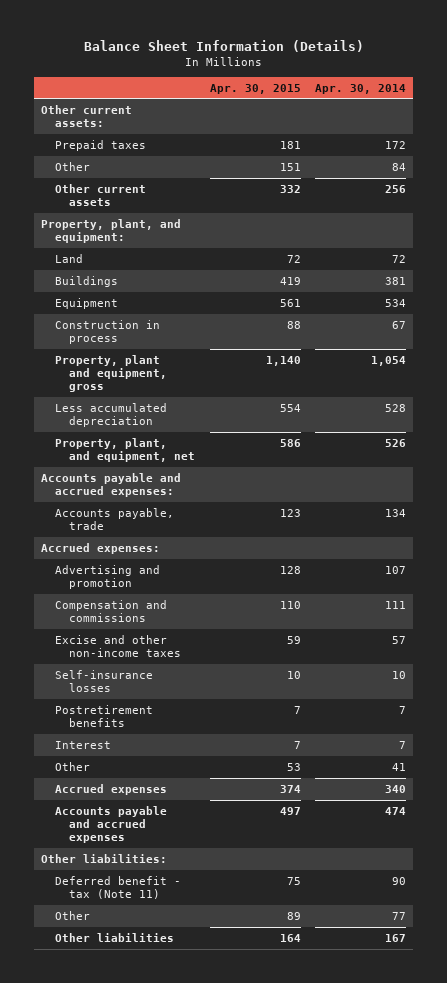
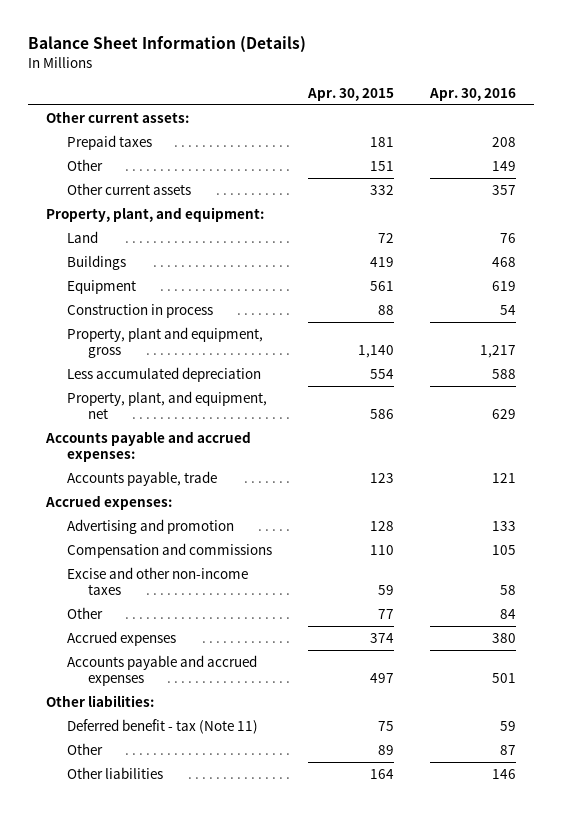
[315,83,407,94] Apr. 30, 2014 -> none
none -> [428,87,516,101] Apr. 30, 2016
[55,669,154,692] Self-insurance losses -> none
[55,704,154,727] Postretirement benefits -> none
[55,740,112,749] Interest -> none
[286,762,301,771] 53 -> [378,608,395,619] 77

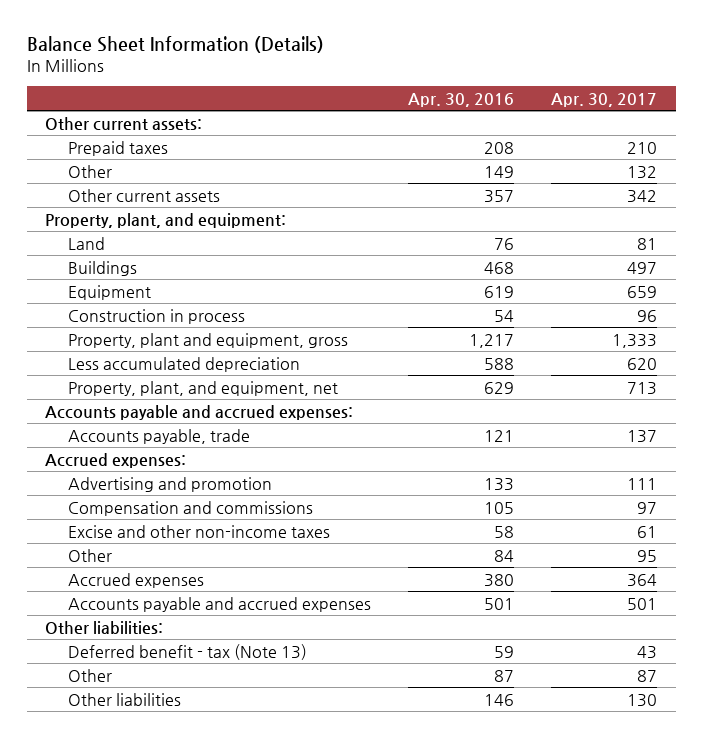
[307,87,395,101] Apr. 30, 2015 -> none
none -> [551,92,658,107] Apr. 30, 2017
[67,718,259,734] Deferred benefit - tax (Note 11) -> [68,643,308,660] Deferred benefit - tax (Note 13)

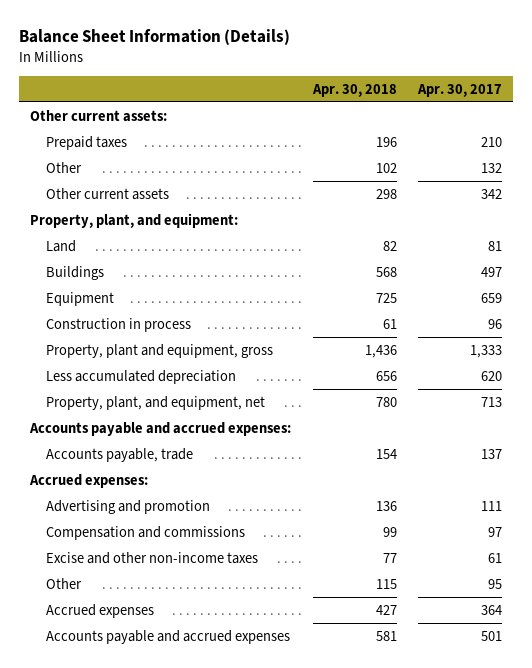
[408,92,515,107] Apr. 30, 2016 -> none
none -> [311,83,397,97] Apr. 30, 2018
[44,620,163,634] Other liabilities: -> none
[68,643,308,660] Deferred benefit - tax (Note 13) -> none
[68,668,113,682] Other -> none
[68,692,182,706] Other liabilities -> none

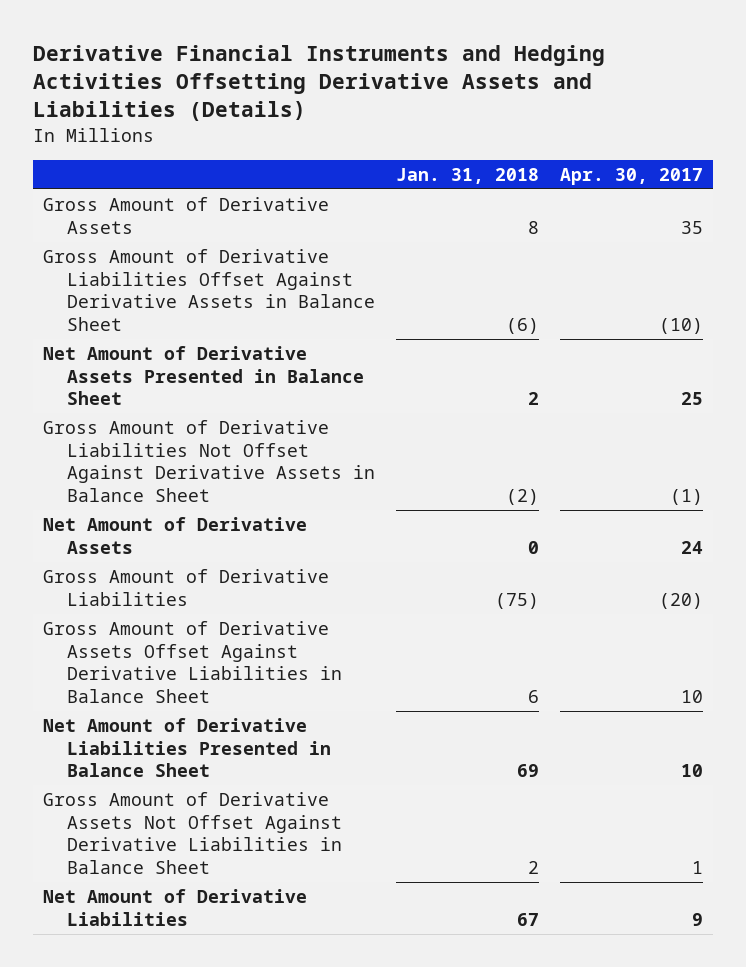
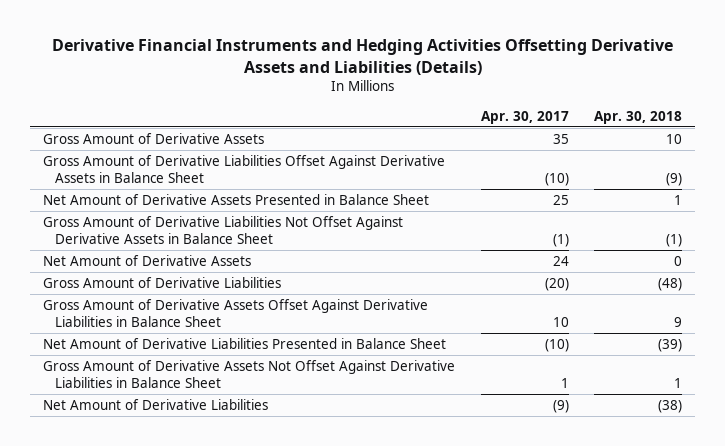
[395,167,539,184] Jan. 31, 2018 -> none
none -> [594,110,683,124] Apr. 30, 2018
[680,764,703,778] 10 -> [544,338,569,352] (10)
[691,912,703,926] 9 -> [552,399,569,413] (9)

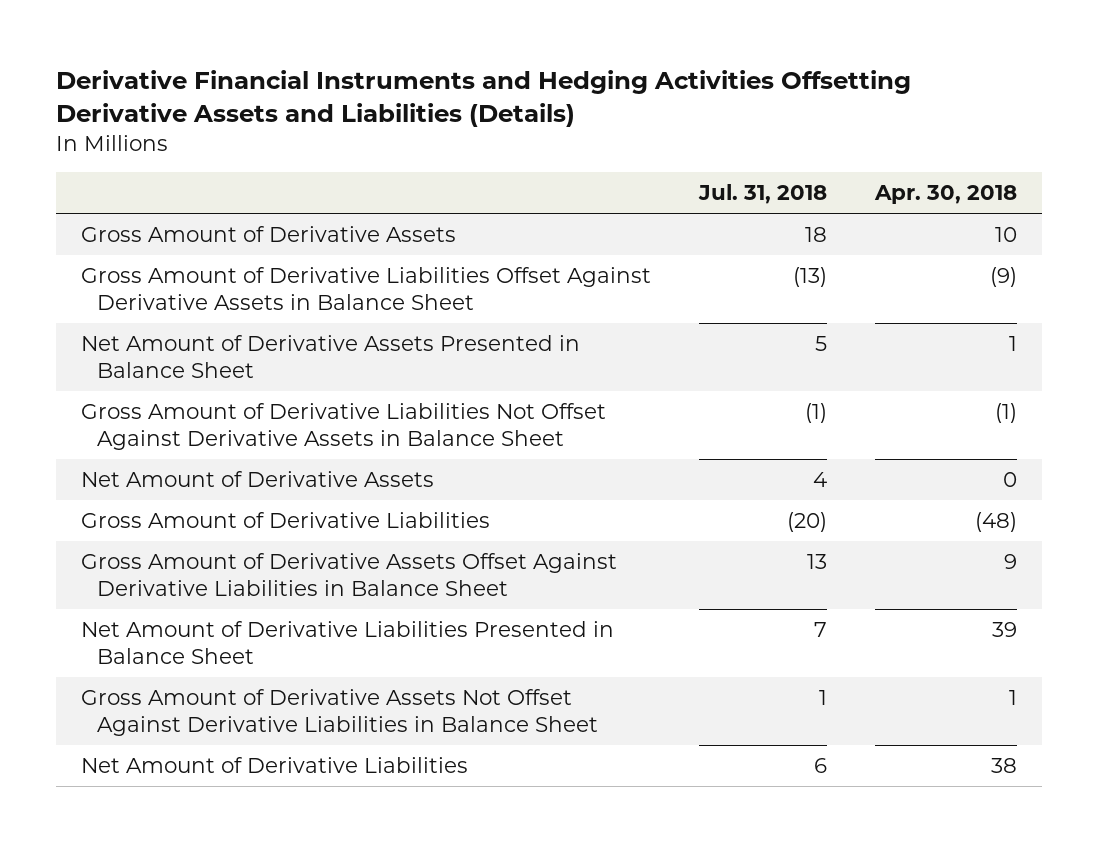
[480,110,569,124] Apr. 30, 2017 -> none
none -> [698,184,828,205] Jul. 31, 2018
[658,338,683,352] (39) -> [992,621,1018,637] 39
[658,399,683,413] (38) -> [991,757,1018,773] 38

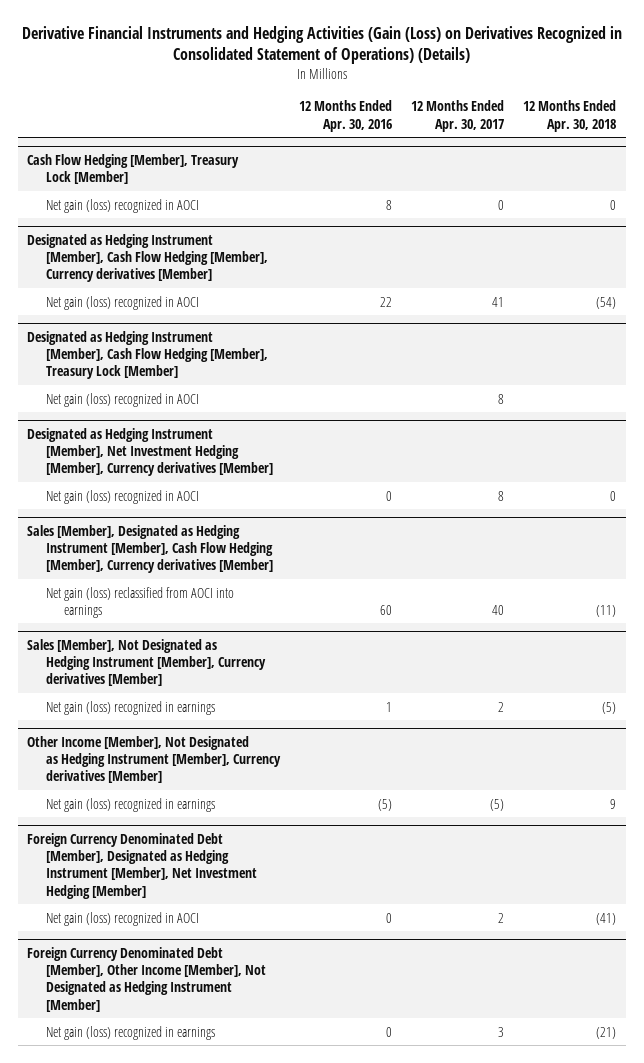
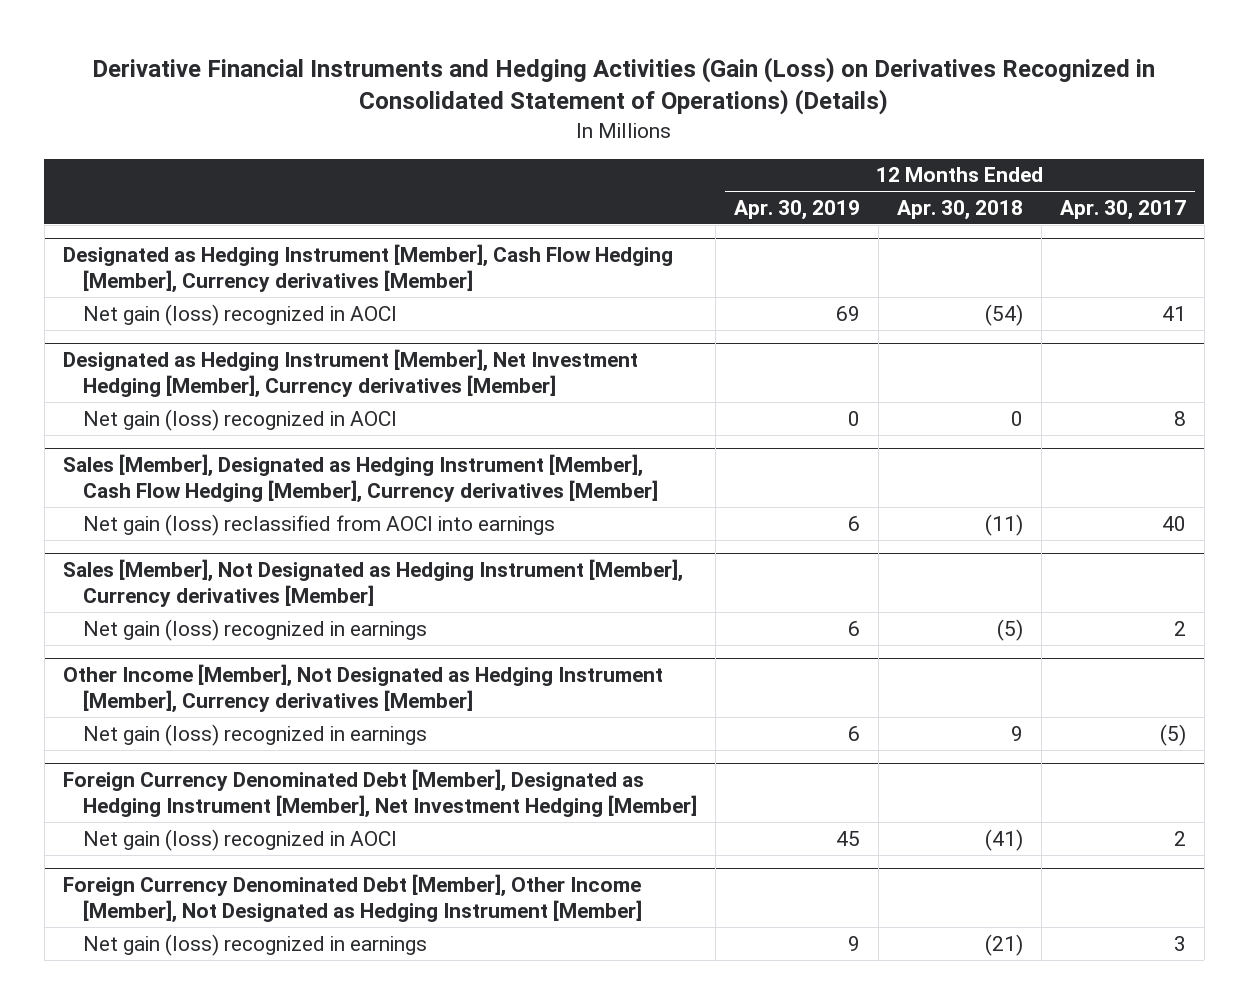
[298,100,392,132] 12 Months Ended Apr. 30, 2016 -> none
none -> [733,200,860,221] Apr. 30, 2019
[27,154,240,185] Cash Flow Hedging [Member], Treasury Lock [Member] -> none
[45,198,199,213] Net gain (loss) recognized in AOCI -> none
[27,331,268,380] Designated as Hedging Instrument [Member], Cash Flow Hedging [Member], Treasury Lock [Member] -> none
[45,392,199,407] Net gain (loss) recognized in AOCI -> none

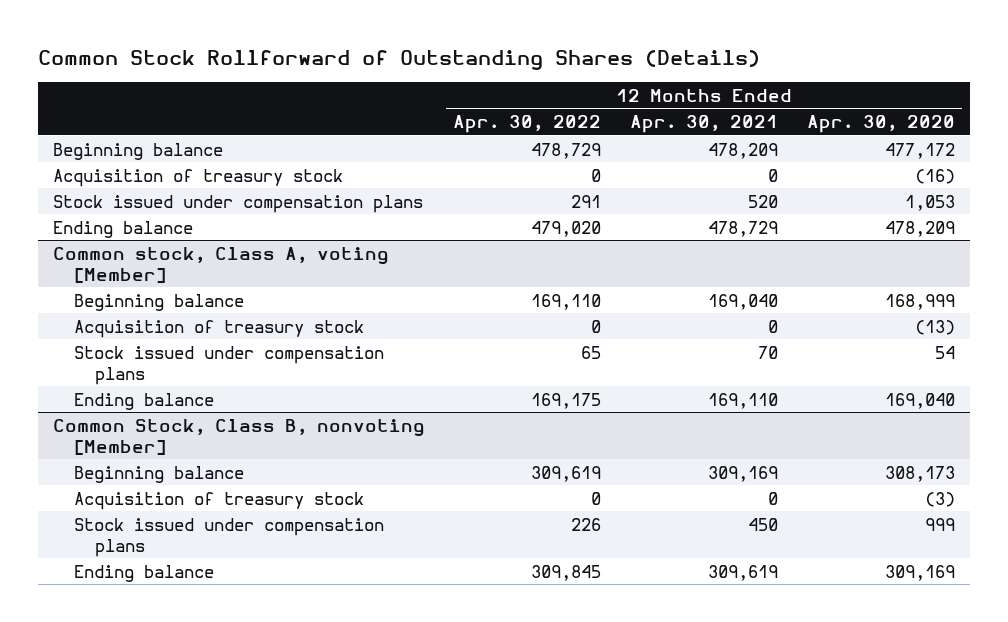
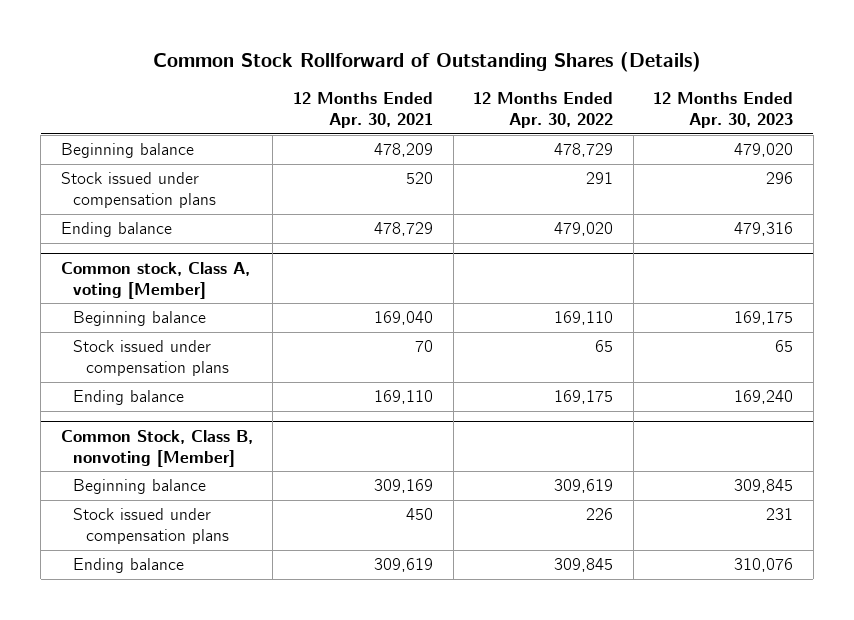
[807,114,956,133] Apr. 30, 2020 -> none
none -> [653,92,794,129] 12 Months Ended Apr. 30, 2023
[52,168,343,187] Acquisition of treasury stock -> none
[73,319,364,338] Acquisition of treasury stock -> none
[73,491,364,510] Acquisition of treasury stock -> none

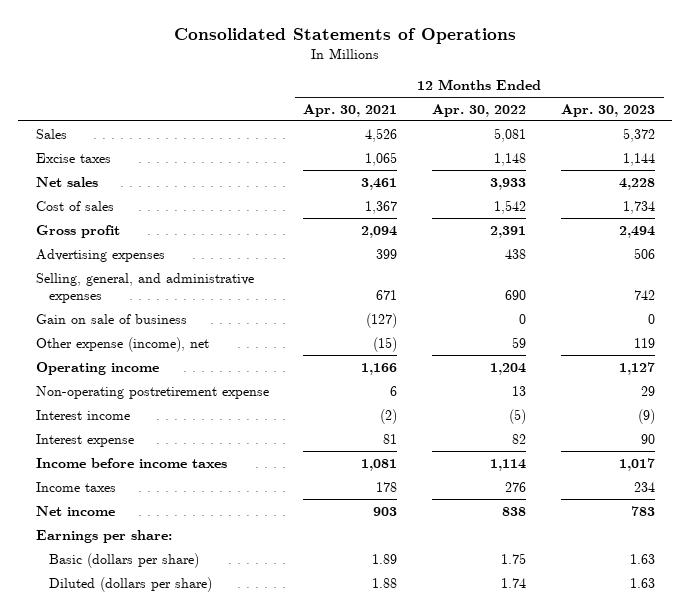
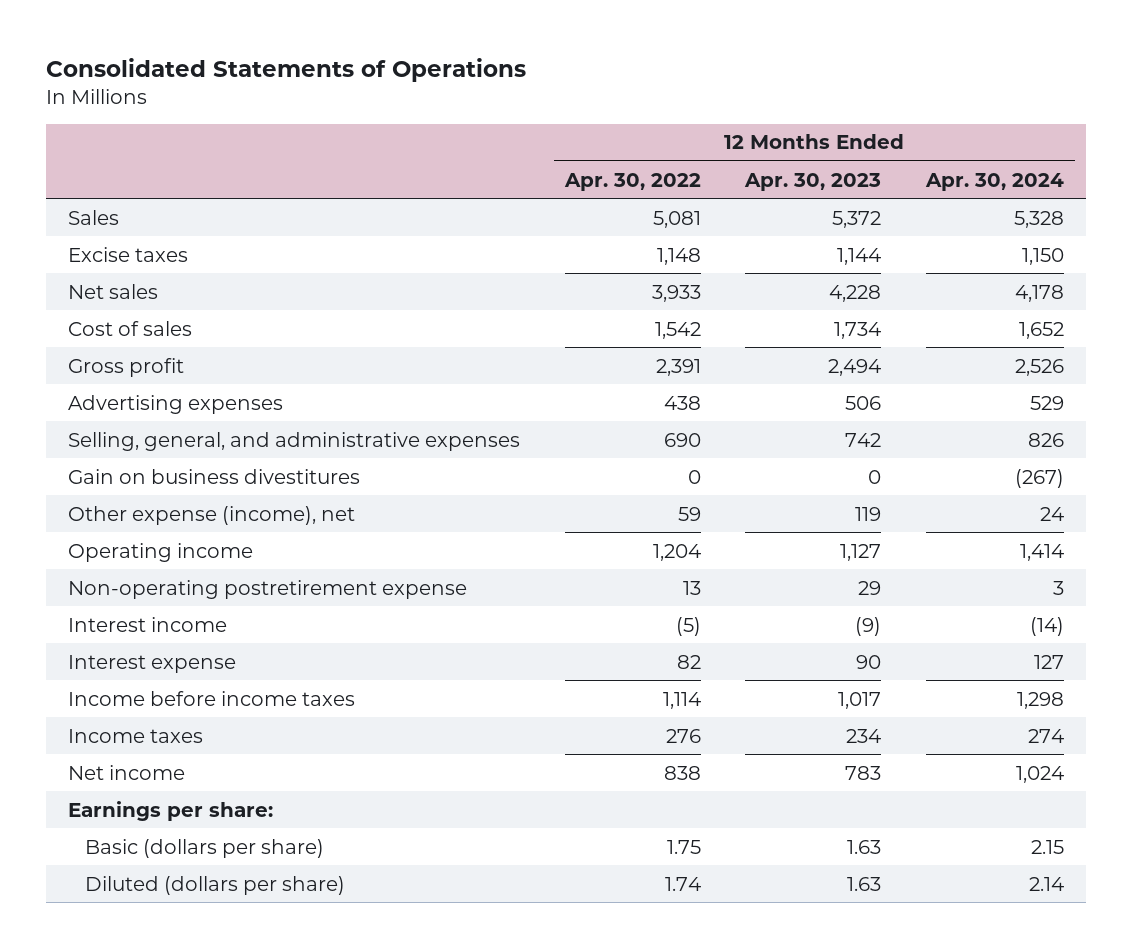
[303,103,398,117] Apr. 30, 2021 -> none
none -> [925,172,1065,191] Apr. 30, 2024
[35,313,187,324] Gain on sale of business -> [68,468,361,484] Gain on business divestitures

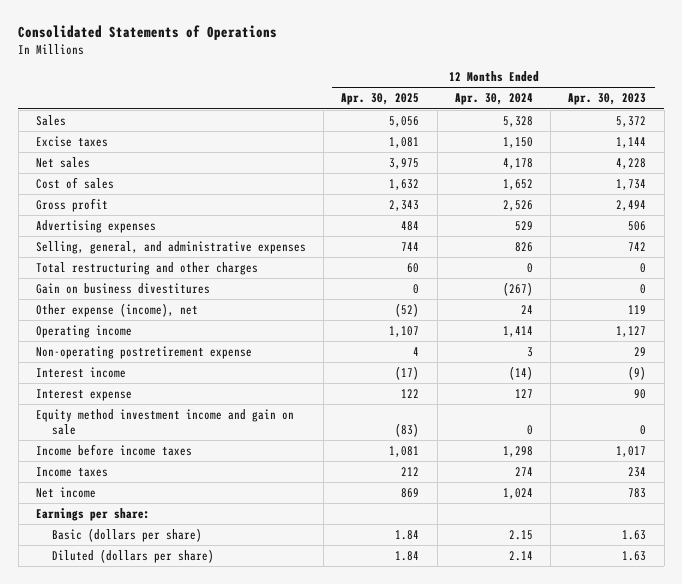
[563,172,701,191] Apr. 30, 2022 -> none
none -> [341,93,420,106] Apr. 30, 2025
none -> [35,261,258,275] Total restructuring and other charges
none -> [35,408,294,435] Equity method investment income and gain on sale

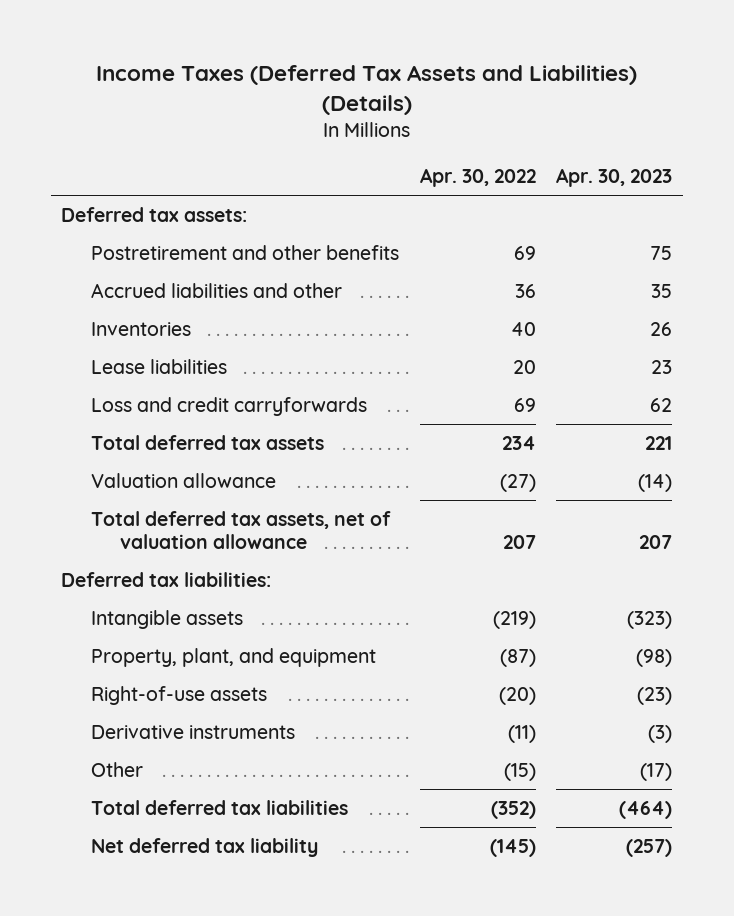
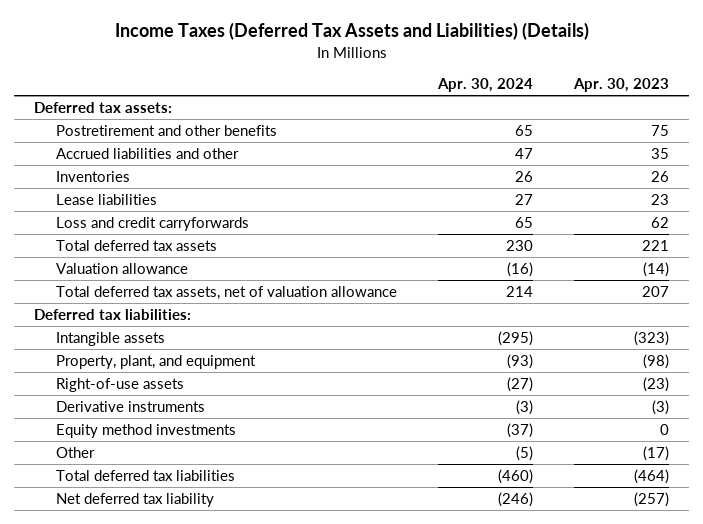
[419,167,536,187] Apr. 30, 2022 -> none
none -> [436,78,533,93] Apr. 30, 2024
none -> [56,423,237,438] Equity method investments

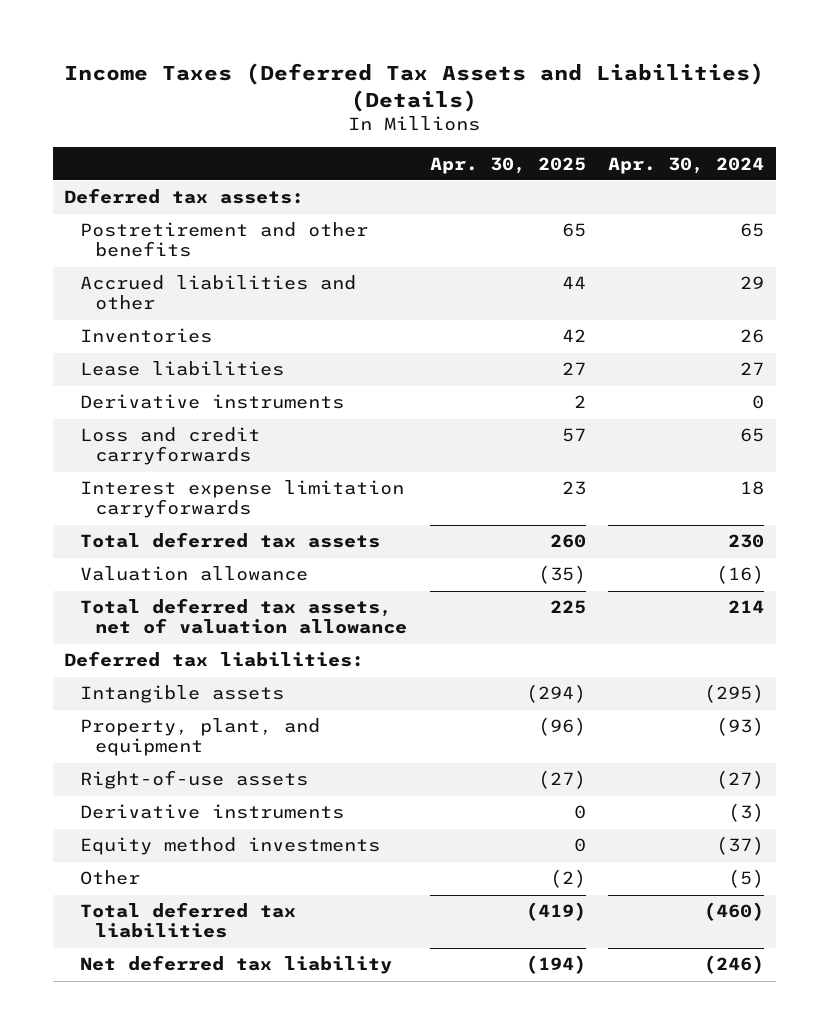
[572,78,669,93] Apr. 30, 2023 -> none
none -> [429,156,586,174] Apr. 30, 2025
[514,147,533,159] 47 -> [740,276,765,290] 29
none -> [79,394,344,410] Derivative instruments
none -> [79,480,404,519] Interest expense limitation carryforwards

